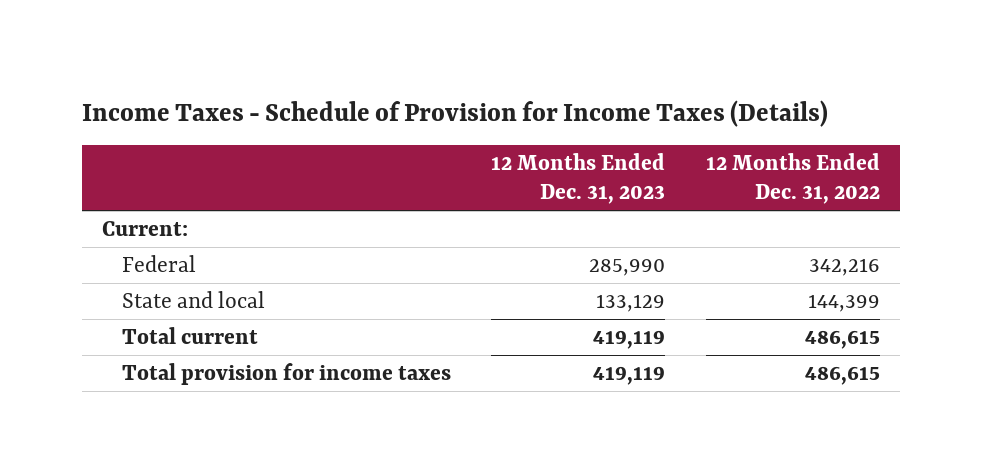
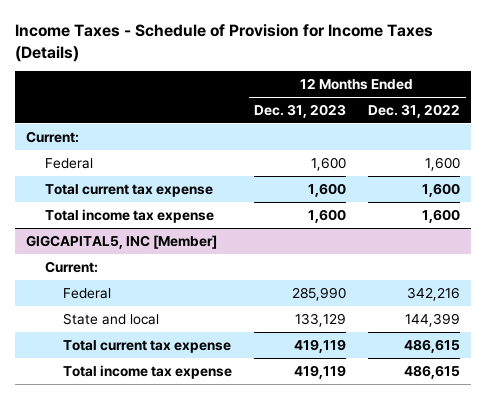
none -> [44,157,93,169] Federal
none -> [44,183,213,197] Total current tax expense
none -> [44,208,214,223] Total income tax expense
none -> [25,234,217,249] GIGCAPITAL5, INC [Member]
none -> [44,260,98,273] Current:
[122,327,259,345] Total current -> [63,339,232,353] Total current tax expense
[122,363,452,386] Total provision for income taxes -> [63,364,233,379] Total income tax expense

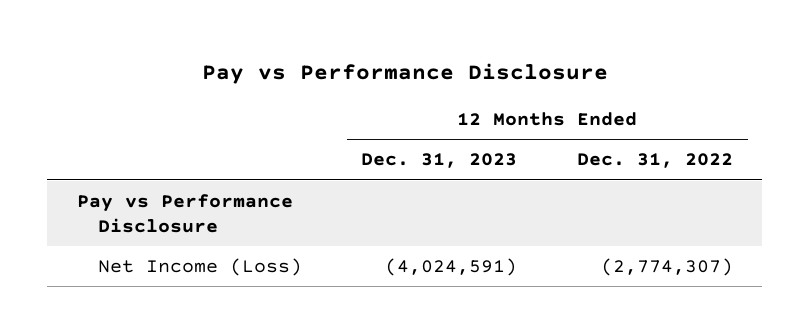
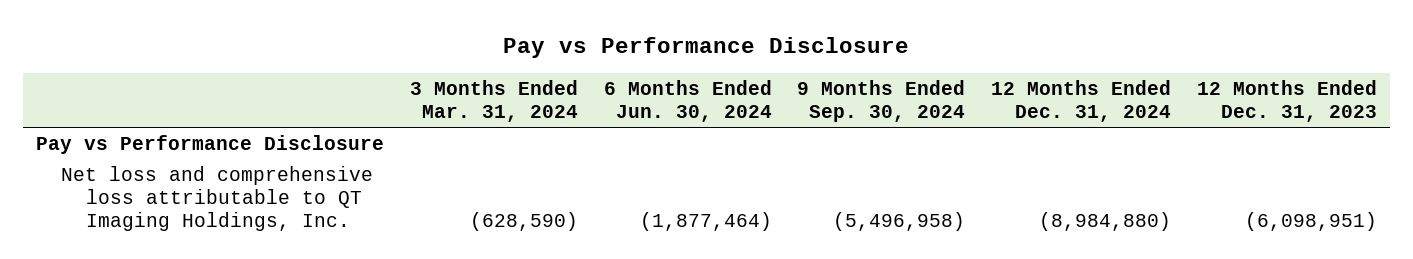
[576,153,733,169] Dec. 31, 2022 -> none
none -> [409,79,578,122] 3 Months Ended Mar. 31, 2024
none -> [603,79,772,122] 6 Months Ended Jun. 30, 2024
none -> [797,79,966,122] 9 Months Ended Sep. 30, 2024
none -> [991,79,1172,122] 12 Months Ended Dec. 31, 2024
[98,258,303,277] Net Income (Loss) -> none
none -> [60,166,373,232] Net loss and comprehensive loss attributable to QT Imaging Holdings, Inc.

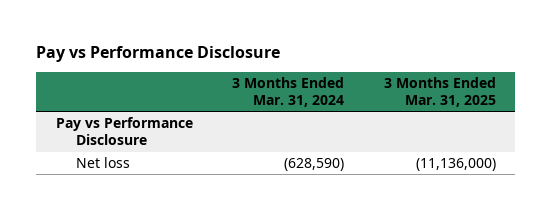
[603,79,772,122] 6 Months Ended Jun. 30, 2024 -> none
[797,79,966,122] 9 Months Ended Sep. 30, 2024 -> none
[991,79,1172,122] 12 Months Ended Dec. 31, 2024 -> none
[1196,79,1377,122] 12 Months Ended Dec. 31, 2023 -> none
none -> [383,76,496,108] 3 Months Ended Mar. 31, 2025
[60,166,373,232] Net loss and comprehensive loss attributable to QT Imaging Holdings, Inc. -> [76,157,131,169] Net loss

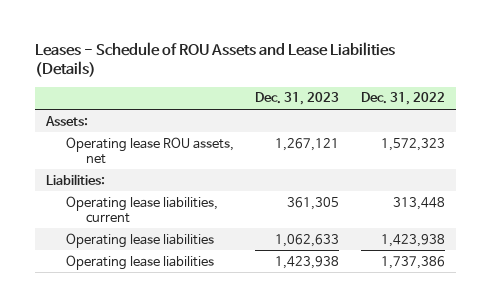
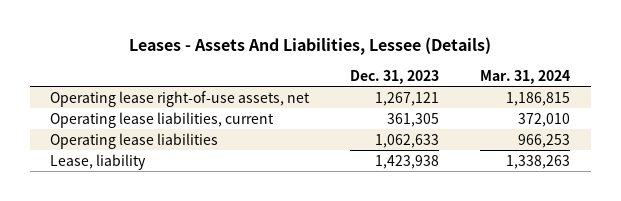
[35,41,396,78] Leases - Schedule of ROU Assets and Lease Liabilities (Details) -> [129,37,492,56] Leases - Assets And Liabilities, Lessee (Details)
[360,92,445,106] Dec. 31, 2022 -> none
none -> [480,69,571,84] Mar. 31, 2024
[44,115,88,126] Assets: -> none
[45,173,105,185] Liabilities: -> none
[65,136,234,164] Operating lease ROU assets, net -> [50,90,311,107] Operating lease right-of-use assets, net
[65,254,214,270] Operating lease liabilities -> [50,153,147,170] Lease, liability

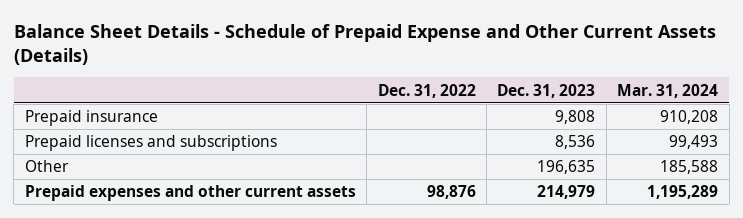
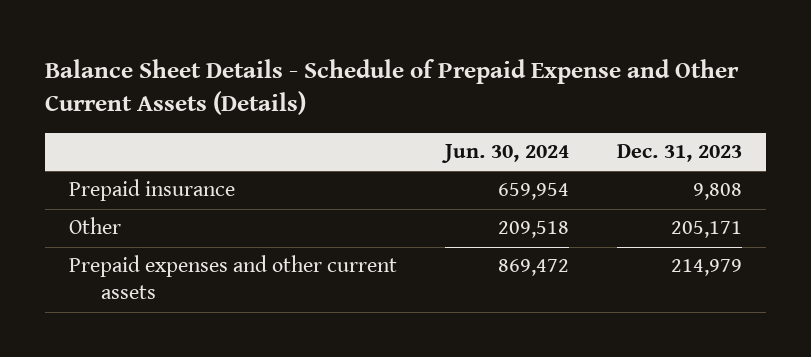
[377,83,476,98] Dec. 31, 2022 -> none
[617,83,719,98] Mar. 31, 2024 -> none
none -> [440,144,569,164] Jun. 30, 2024
[24,135,277,152] Prepaid licenses and subscriptions -> none
[537,160,596,175] 196,635 -> [670,221,742,239] 205,171

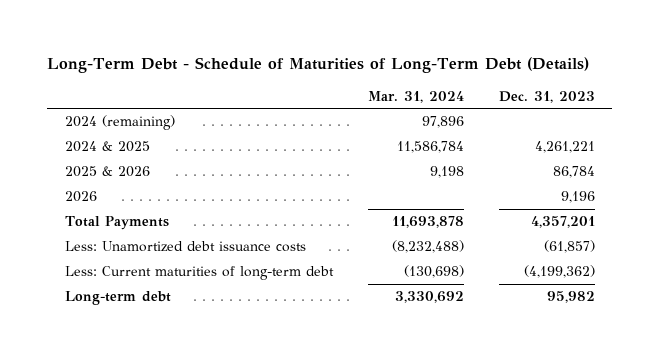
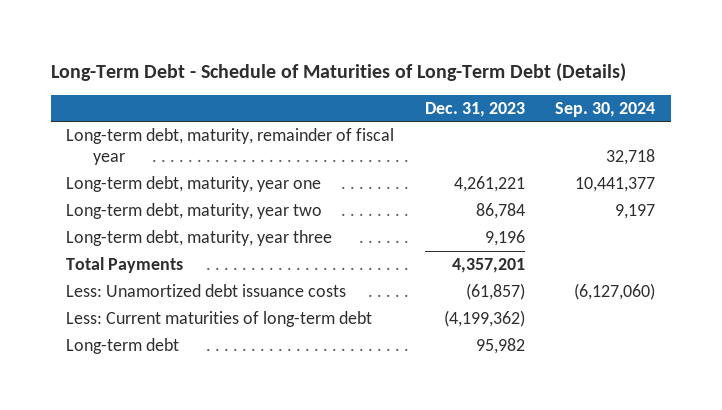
[367,90,464,103] Mar. 31, 2024 -> none
none -> [555,101,656,117] Sep. 30, 2024
[64,115,175,131] 2024 (remaining) -> [66,127,395,166] Long-term debt, maturity, remainder of fiscal year
[64,141,150,153] 2024 & 2025 -> [66,175,322,192] Long-term debt, maturity, year one
[64,166,150,178] 2025 & 2026 -> [66,202,323,219] Long-term debt, maturity, year two
[64,191,97,203] 2026 -> [66,229,333,246] Long-term debt, maturity, year three

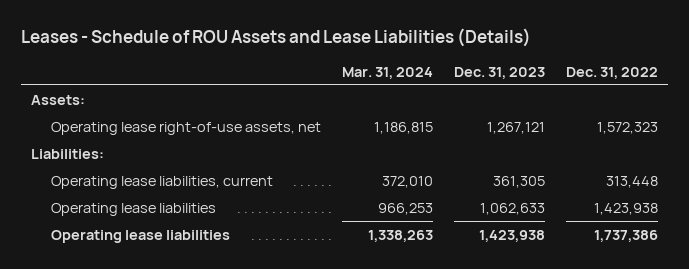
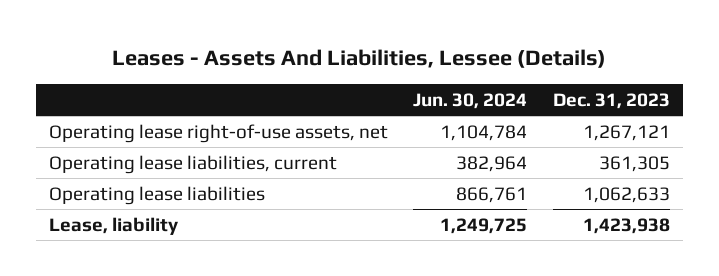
[20,28,531,48] Leases - Schedule of ROU Assets and Lease Liabilities (Details) -> [112,49,607,69] Leases - Assets And Liabilities, Lessee (Details)
[341,66,433,79] Mar. 31, 2024 -> none
[565,66,658,79] Dec. 31, 2022 -> none
none -> [413,92,528,109] Jun. 30, 2024
[31,94,86,105] Assets: -> none
[31,148,105,159] Liabilities: -> none
[51,229,231,243] Operating lease liabilities -> [48,216,178,235] Lease, liability

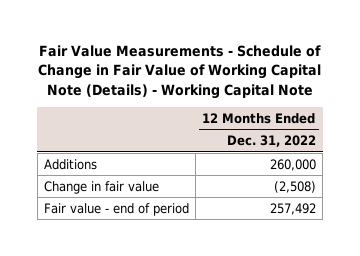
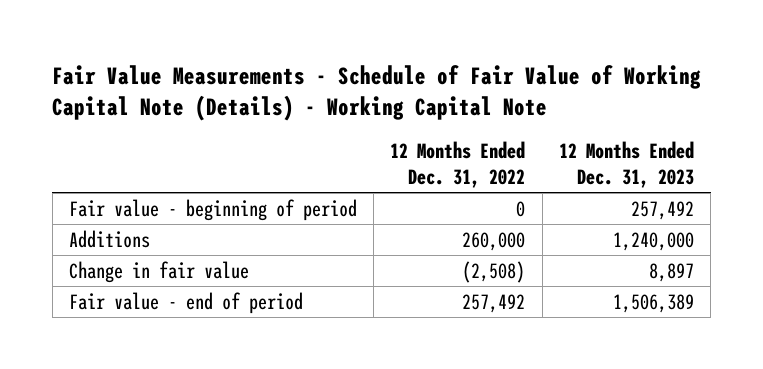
[37,45,321,99] Fair Value Measurements - Schedule of Change in Fair Value of Working Capital Note (Details) - Working Capital Note -> [52,64,702,122] Fair Value Measurements - Schedule of Fair Value of Working Capital Note (Details) - Working Capital Note
none -> [558,141,694,188] 12 Months Ended Dec. 31, 2023
none -> [68,198,357,221] Fair value - beginning of period

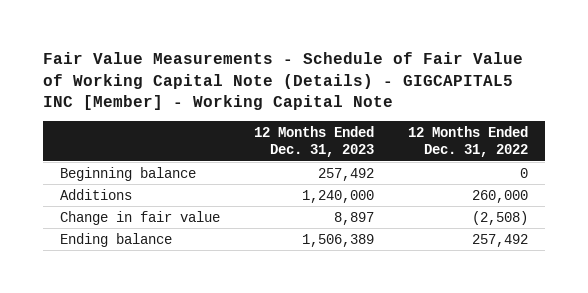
[52,64,702,122] Fair Value Measurements - Schedule of Fair Value of Working Capital Note (Details) - Working Capital Note -> [42,52,523,111] Fair Value Measurements - Schedule of Fair Value of Working Capital Note (Details) - GIGCAPITAL5 INC [Member] - Working Capital Note
[68,198,357,221] Fair value - beginning of period -> [59,166,196,181] Beginning balance
[68,291,303,314] Fair value - end of period -> [59,232,172,247] Ending balance

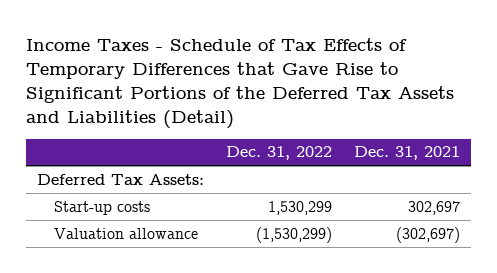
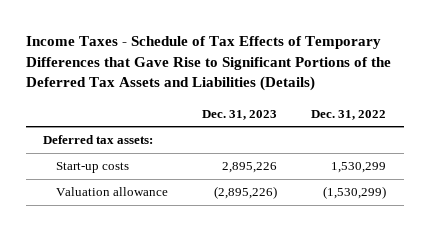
[26,37,455,130] Income Taxes - Schedule of Tax Effects of Temporary Differences that Gave Rise to Significant Portions of the Deferred Tax Assets and Liabilities (Detail) -> [25,36,391,92] Income Taxes - Schedule of Tax Effects of Temporary Differences that Gave Rise to Significant Portions of the Deferred Tax Assets and Liabilities (Details)
[353,146,460,161] Dec. 31, 2021 -> none
none -> [202,109,278,120] Dec. 31, 2023
[37,173,205,185] Deferred Tax Assets: -> [42,135,153,145] Deferred tax assets:

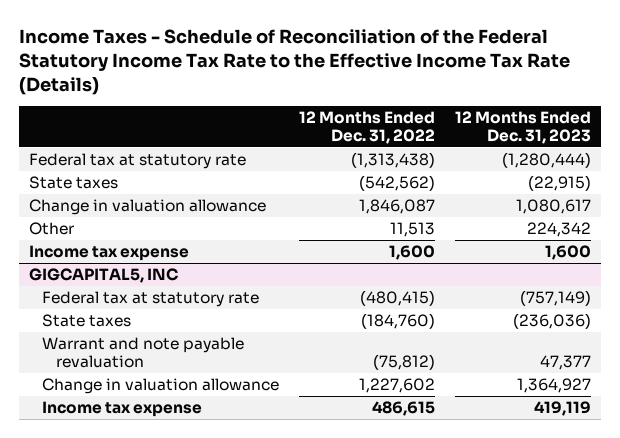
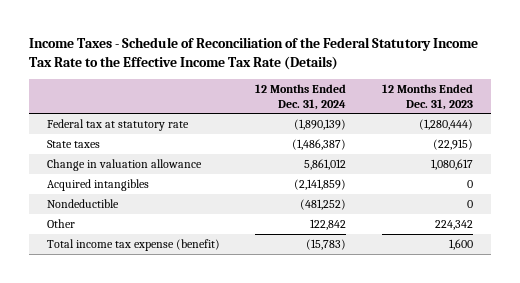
[299,111,436,145] 12 Months Ended Dec. 31, 2022 -> none
none -> [255,84,347,110] 12 Months Ended Dec. 31, 2024
none -> [46,179,149,192] Acquired intangibles
none -> [46,199,119,209] Nondeductible
[28,267,178,283] GIGCAPITAL5, INC -> none
[42,290,260,307] Federal tax at statutory rate -> none
[42,313,132,327] State taxes -> none
[42,336,245,368] Warrant and note payable revaluation -> none
[42,377,280,394] Change in valuation allowance -> none
[42,400,203,417] Income tax expense -> none
[28,244,189,261] Income tax expense -> [46,239,220,252] Total income tax expense (benefit)

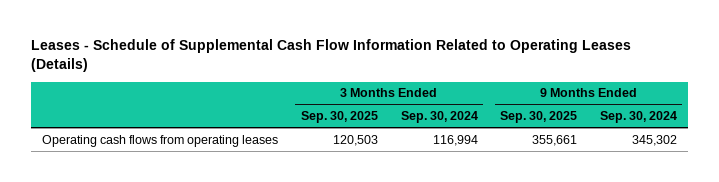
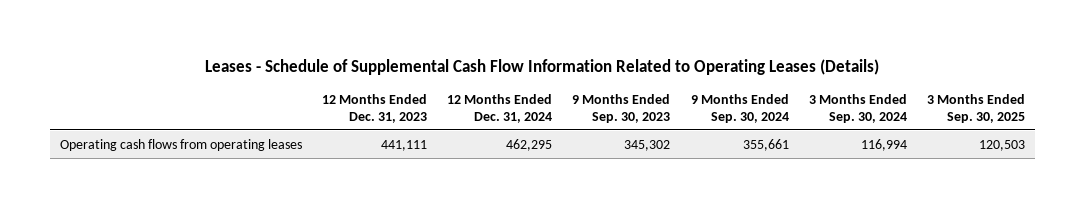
[500,111,578,124] Sep. 30, 2025 -> none
none -> [321,93,427,124] 12 Months Ended Dec. 31, 2023
none -> [447,93,553,124] 12 Months Ended Dec. 31, 2024
none -> [572,93,671,124] 9 Months Ended Sep. 30, 2023
[631,134,677,146] 345,302 -> [742,139,789,152] 355,661

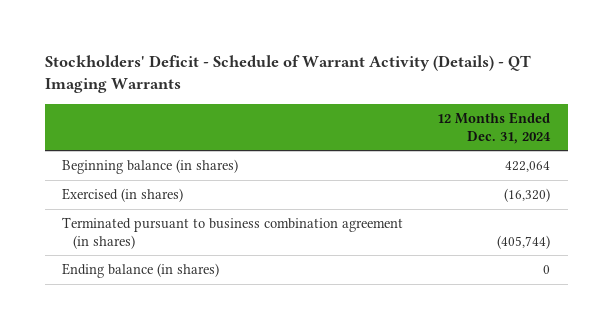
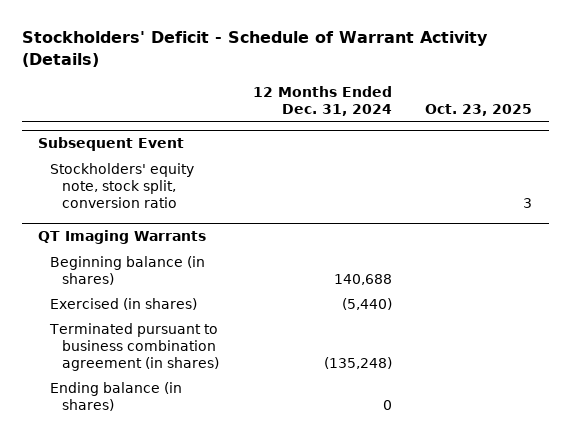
[44,55,531,94] Stockholders' Deficit - Schedule of Warrant Activity (Details) - QT Imaging Warrants -> [21,31,488,68] Stockholders' Deficit - Schedule of Warrant Activity (Details)
none -> [425,103,533,116] Oct. 23, 2025
none -> [38,137,185,152] Subsequent Event
none -> [50,162,195,208] Stockholders' equity note, stock split, conversion ratio
none -> [38,230,207,245] QT Imaging Warrants
[505,161,551,173] 422,064 -> [333,273,392,285] 140,688
[504,188,551,203] (16,320) -> [341,297,392,310] (5,440)
[497,234,551,249] (405,744) -> [323,356,392,369] (135,248)

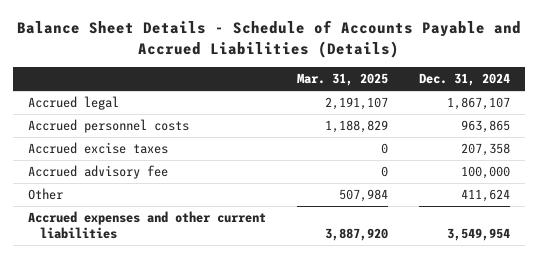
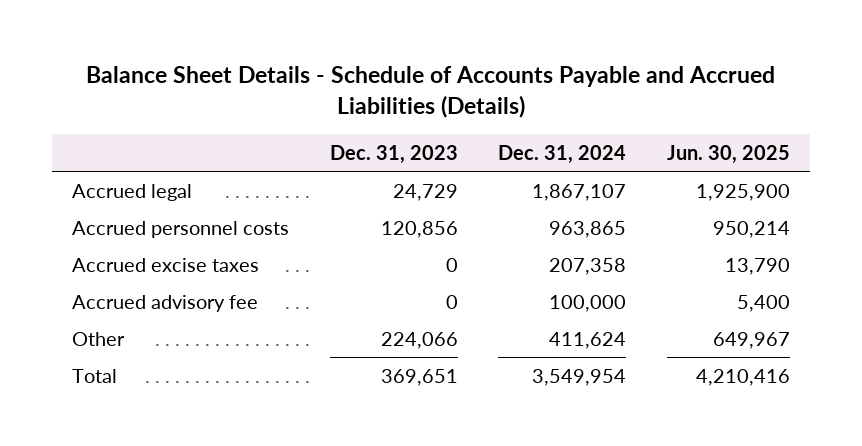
[296,73,388,87] Mar. 31, 2025 -> none
none -> [329,144,458,164] Dec. 31, 2023
none -> [666,144,790,164] Jun. 30, 2025
[28,211,267,239] Accrued expenses and other current liabilities -> [72,368,118,383] Total

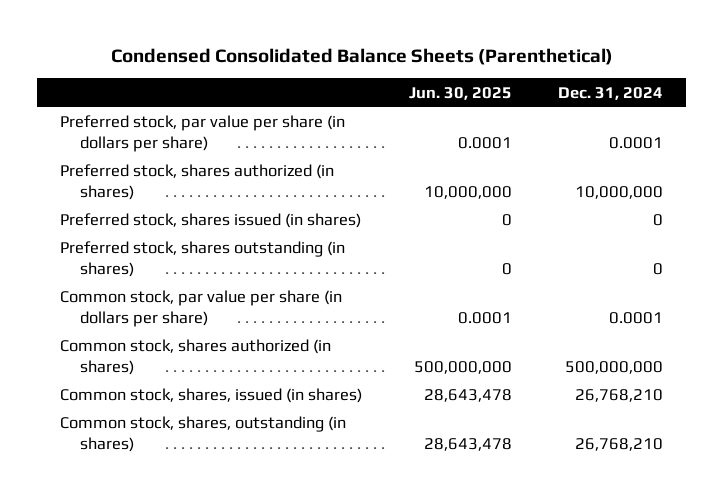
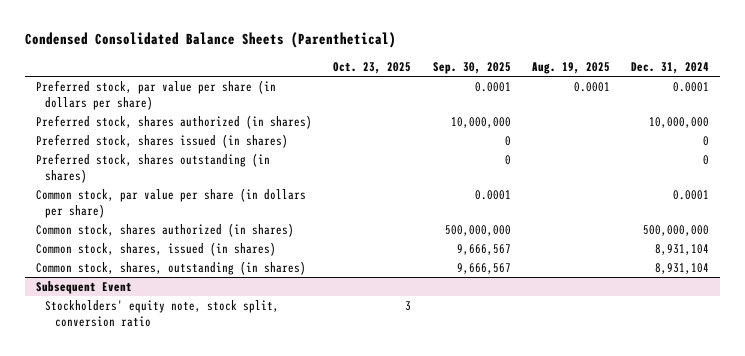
[408,86,512,100] Jun. 30, 2025 -> none
none -> [333,61,412,74] Oct. 23, 2025
none -> [432,61,511,74] Sep. 30, 2025
none -> [532,61,611,74] Aug. 19, 2025
[574,389,663,403] 26,768,210 -> [655,243,710,255] 8,931,104
[574,437,663,451] 26,768,210 -> [655,262,710,274] 8,931,104
none -> [35,280,132,294] Subsequent Event
none -> [45,299,280,327] Stockholders' equity note, stock split, conversion ratio

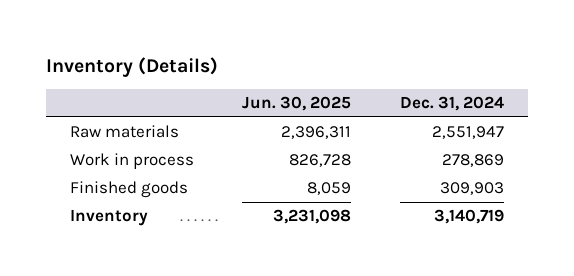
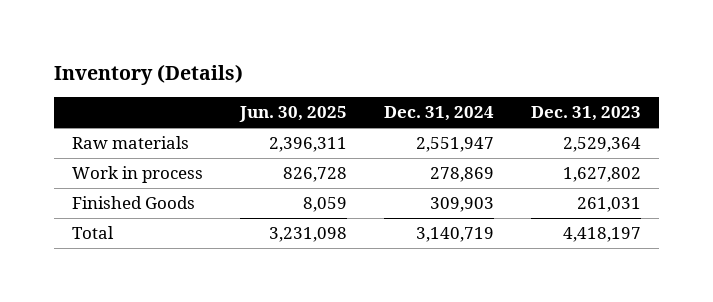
none -> [530,106,641,122] Dec. 31, 2023
[70,181,189,199] Finished goods -> [72,196,196,210] Finished Goods
[70,209,149,227] Inventory -> [72,226,115,240] Total

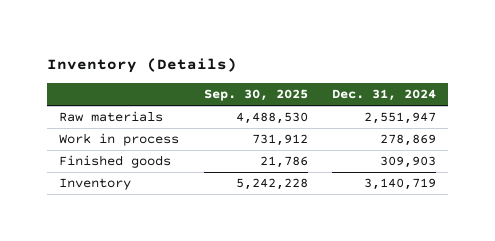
[239,106,348,123] Jun. 30, 2025 -> none
[530,106,641,122] Dec. 31, 2023 -> none
none -> [203,89,308,102] Sep. 30, 2025
[72,196,196,210] Finished Goods -> [59,155,172,169] Finished goods
[72,226,115,240] Total -> [59,178,132,191] Inventory

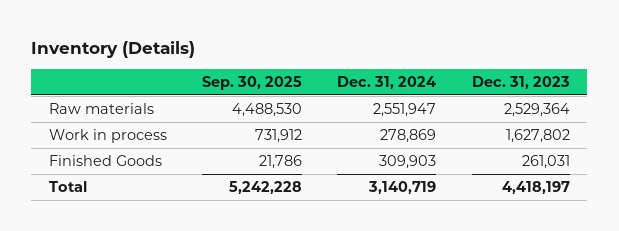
none -> [471,75,570,89] Dec. 31, 2023
[59,155,172,169] Finished goods -> [48,155,162,167] Finished Goods
[59,178,132,191] Inventory -> [48,181,87,193] Total

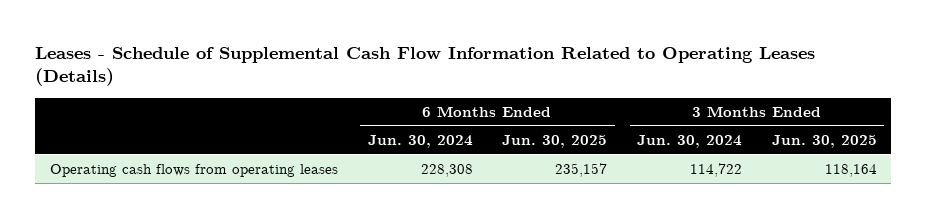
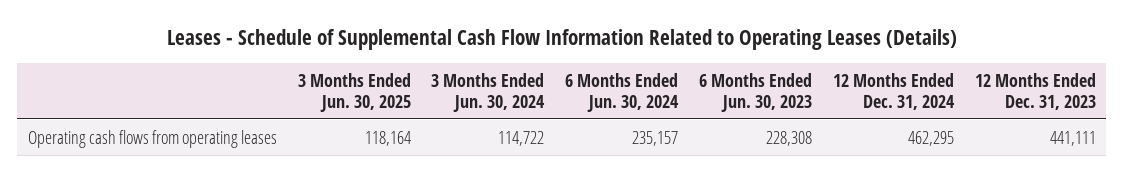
[502,134,608,148] Jun. 30, 2025 -> none
none -> [699,72,813,113] 6 Months Ended Jun. 30, 2023
none -> [833,72,956,111] 12 Months Ended Dec. 31, 2024
none -> [974,72,1096,111] 12 Months Ended Dec. 31, 2023
[420,164,473,178] 228,308 -> [632,130,679,146] 235,157

